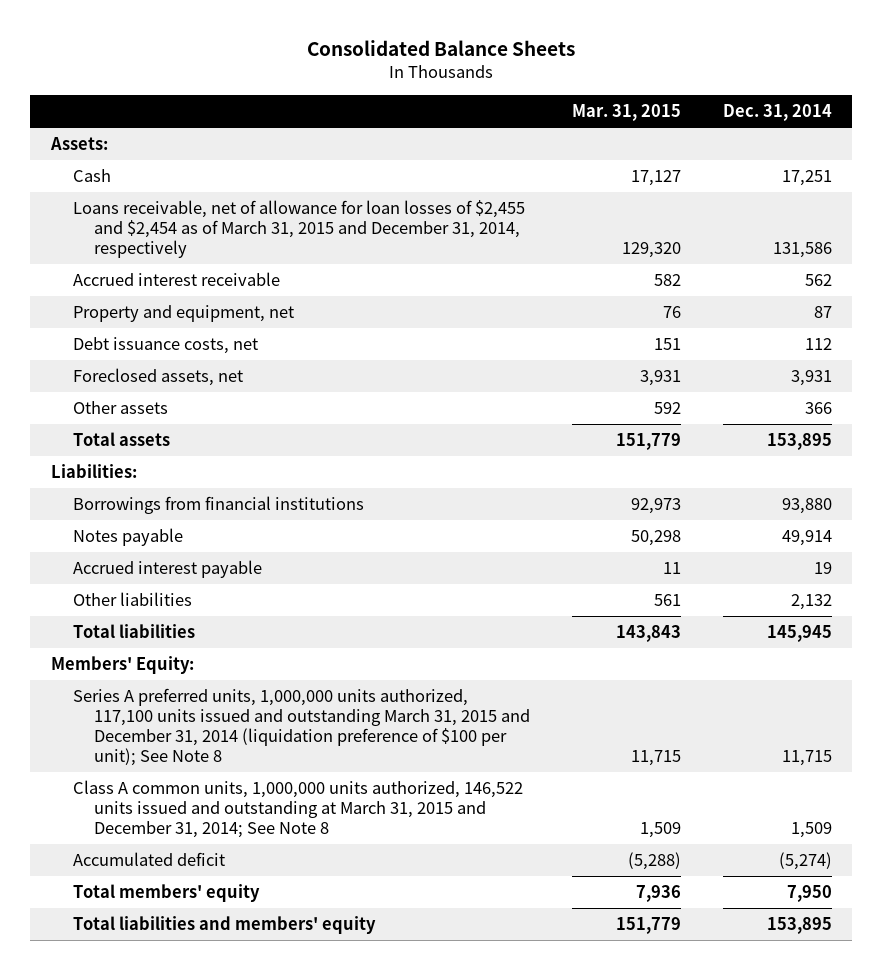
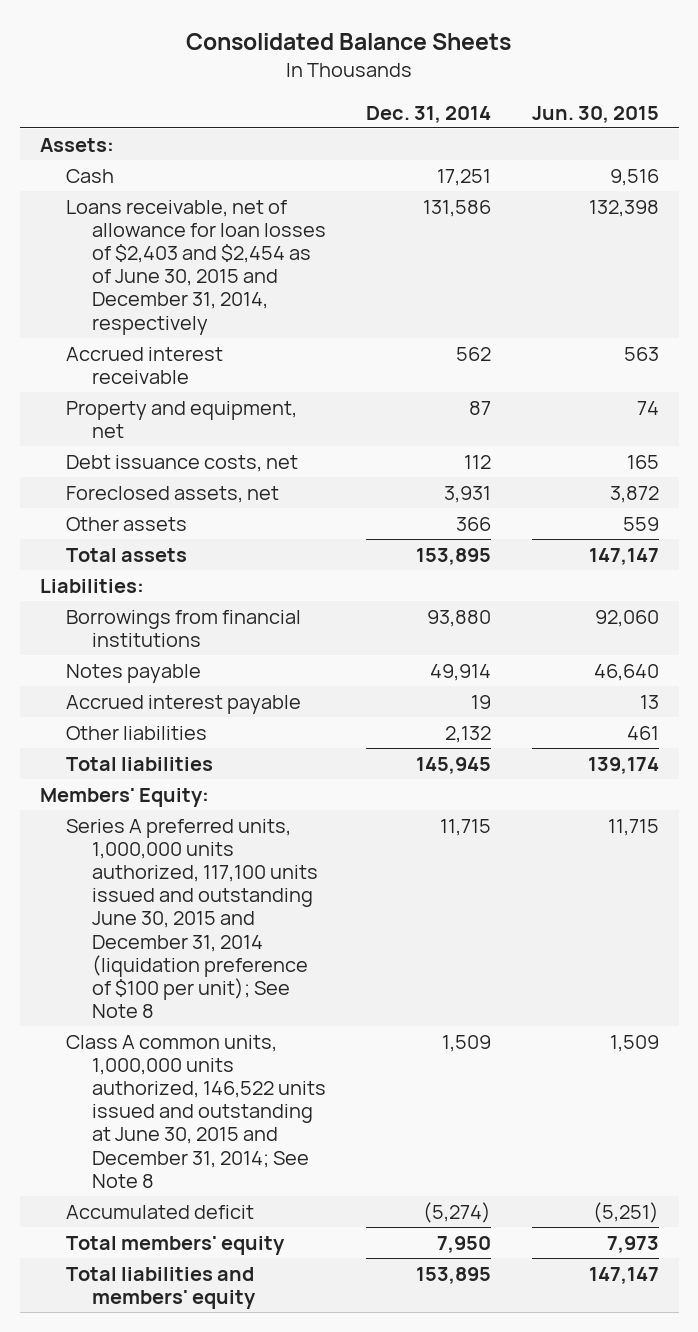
[571,104,681,122] Mar. 31, 2015 -> none
none -> [531,105,659,123] Jun. 30, 2015
[72,200,525,259] Loans receivable, net of allowance for loan losses of $2,455 and $2,454 as of March 31, 2015 and December 31, 2014, respectively -> [65,199,326,335] Loans receivable, net of allowance for loan losses of $2,403 and $2,454 as of June 30, 2015 and December 31, 2014, respectively
[72,688,531,767] Series A preferred units, 1,000,000 units authorized, 117,100 units issued and outstanding March 31, 2015 and December 31, 2014 (liquidation preference of $100 per unit); See Note 8 -> [65,818,318,1019] Series A preferred units, 1,000,000 units authorized, 117,100 units issued and outstanding June 30, 2015 and December 31, 2014 (liquidation preference of $100 per unit); See Note 8
[72,780,523,839] Class A common units, 1,000,000 units authorized, 146,522 units issued and outstanding at March 31, 2015 and December 31, 2014; See Note 8 -> [65,1034,326,1188] Class A common units, 1,000,000 units authorized, 146,522 units issued and outstanding at June 30, 2015 and December 31, 2014; See Note 8

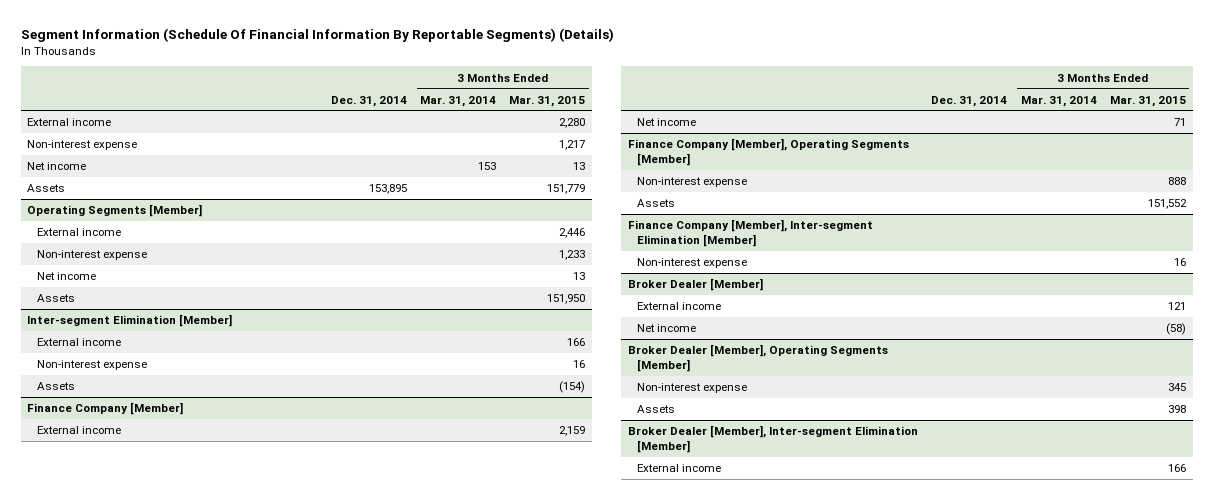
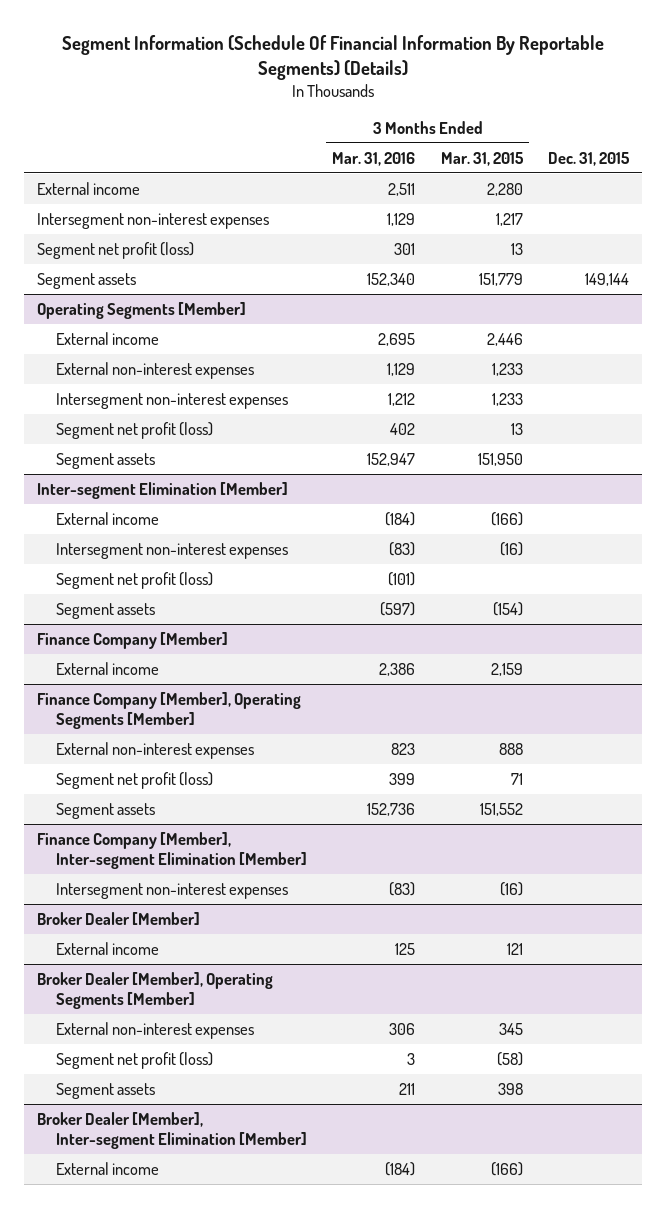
[330,95,407,107] Dec. 31, 2014 -> none
[419,95,496,107] Mar. 31, 2014 -> none
none -> [332,151,416,166] Mar. 31, 2016
none -> [548,151,631,166] Dec. 31, 2015
[27,140,138,151] Non-interest expense -> [37,212,270,229] Intersegment non-interest expenses
[27,162,87,171] Net income -> [37,241,195,259] Segment net profit (loss)
[27,184,66,193] Assets -> [37,272,137,289] Segment assets
none -> [55,361,254,379] External non-interest expenses
[36,250,147,261] Non-interest expense -> [55,392,288,409] Intersegment non-interest expenses
[36,272,96,281] Net income -> [55,421,213,439] Segment net profit (loss)
[36,294,75,303] Assets -> [55,452,155,469] Segment assets
[567,338,586,347] 166 -> [490,511,523,526] (166)
[36,360,147,371] Non-interest expense -> [55,542,288,559] Intersegment non-interest expenses
[573,360,586,369] 16 -> [499,541,523,556] (16)
none -> [55,571,213,589] Segment net profit (loss)
[36,382,75,391] Assets -> [55,602,155,619] Segment assets
[637,118,697,127] Net income -> none
[637,177,748,188] Non-interest expense -> [55,741,254,759] External non-interest expenses
none -> [55,771,213,789] Segment net profit (loss)
[637,199,676,208] Assets -> [55,802,155,819] Segment assets
[637,258,748,269] Non-interest expense -> [55,882,288,899] Intersegment non-interest expenses
[1173,258,1186,267] 16 -> [499,881,523,896] (16)
[637,324,697,333] Net income -> none
[637,383,748,394] Non-interest expense -> [55,1021,254,1039] External non-interest expenses
none -> [55,1051,213,1069] Segment net profit (loss)
[637,405,676,414] Assets -> [55,1082,155,1099] Segment assets
[1167,464,1186,473] 166 -> [490,1161,523,1176] (166)

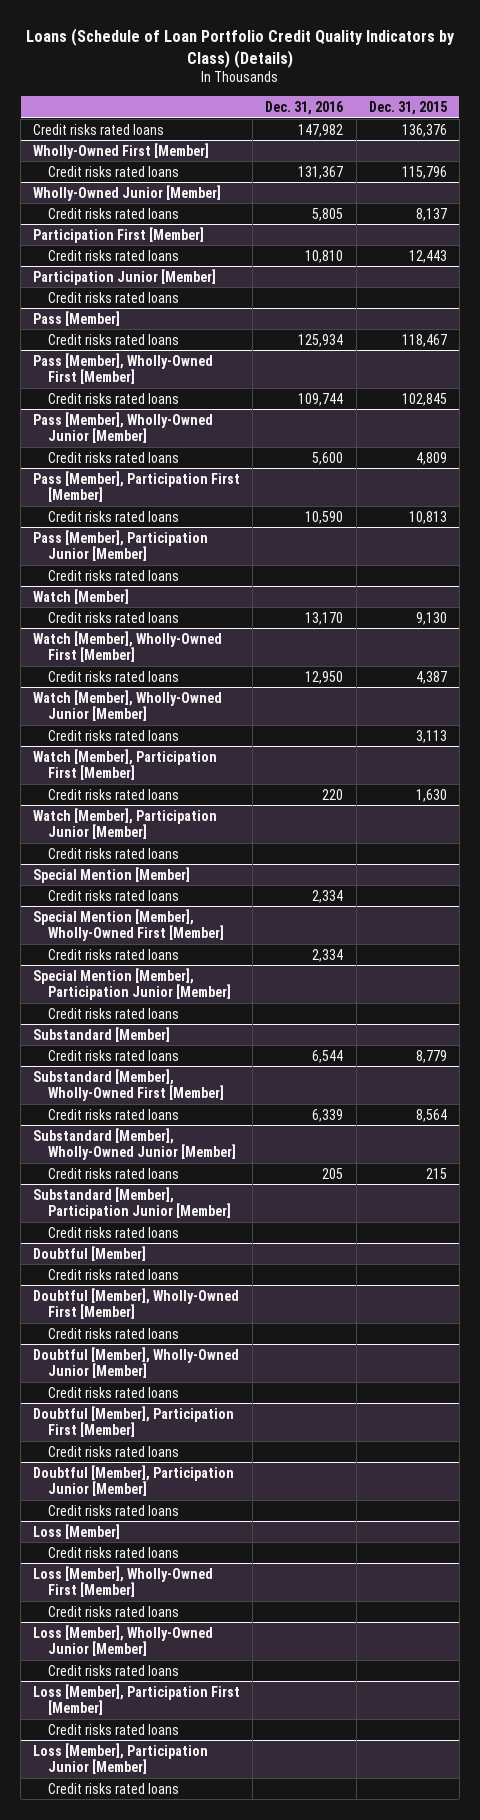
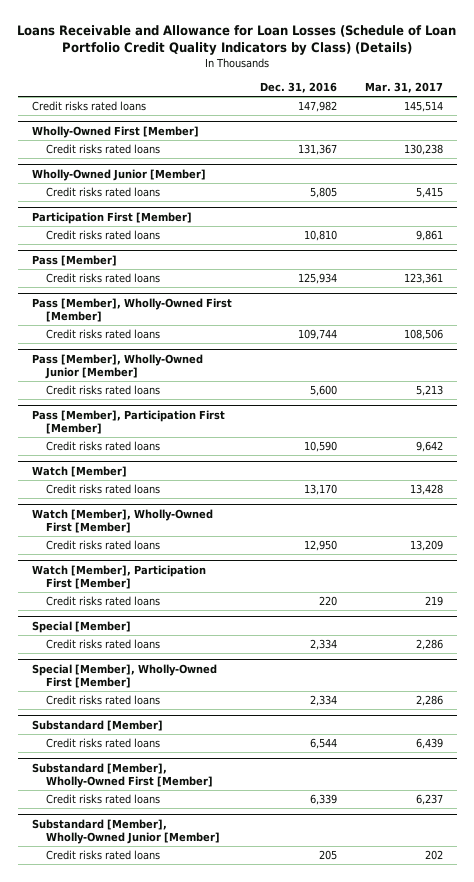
[25,28,455,68] Loans (Schedule of Loan Portfolio Credit Quality Indicators by Class) (Details) -> [17,24,457,56] Loans Receivable and Allowance for Loan Losses (Schedule of Loan Portfolio Credit Quality Indicators by Class) (Details)
[368,100,447,115] Dec. 31, 2015 -> none
none -> [364,82,443,94] Mar. 31, 2017
[33,268,217,285] Participation Junior [Member] -> none
[48,291,180,303] Credit risks rated loans -> none
[33,529,209,562] Pass [Member], Participation Junior [Member] -> none
[48,569,180,581] Credit risks rated loans -> none
[33,689,223,722] Watch [Member], Wholly-Owned Junior [Member] -> none
[48,729,180,741] Credit risks rated loans -> none
[33,807,218,840] Watch [Member], Participation Junior [Member] -> none
[48,847,180,859] Credit risks rated loans -> none
[33,866,191,883] Special Mention [Member] -> [31,620,131,633] Special [Member]
[33,908,225,942] Special Mention [Member], Wholly-Owned First [Member] -> [31,663,217,689] Special [Member], Wholly-Owned First [Member]
[33,967,232,1001] Special Mention [Member], Participation Junior [Member] -> none
[48,1007,180,1019] Credit risks rated loans -> none
[33,1186,232,1220] Substandard [Member], Participation Junior [Member] -> none
[48,1226,180,1238] Credit risks rated loans -> none
[33,1245,147,1261] Doubtful [Member] -> none
[48,1268,180,1280] Credit risks rated loans -> none
[33,1287,240,1320] Doubtful [Member], Wholly-Owned First [Member] -> none
[48,1327,180,1339] Credit risks rated loans -> none
[33,1346,240,1379] Doubtful [Member], Wholly-Owned Junior [Member] -> none
[48,1386,180,1398] Credit risks rated loans -> none
[33,1405,235,1438] Doubtful [Member], Participation First [Member] -> none
[48,1445,180,1457] Credit risks rated loans -> none
[33,1464,235,1497] Doubtful [Member], Participation Junior [Member] -> none
[48,1504,180,1516] Credit risks rated loans -> none
[33,1523,121,1539] Loss [Member] -> none
[48,1546,180,1558] Credit risks rated loans -> none
[33,1565,214,1598] Loss [Member], Wholly-Owned First [Member] -> none
[48,1605,180,1617] Credit risks rated loans -> none
[33,1624,214,1657] Loss [Member], Wholly-Owned Junior [Member] -> none
[48,1664,180,1676] Credit risks rated loans -> none
[33,1683,241,1716] Loss [Member], Participation First [Member] -> none
[48,1723,180,1735] Credit risks rated loans -> none
[33,1742,209,1775] Loss [Member], Participation Junior [Member] -> none
[48,1782,180,1794] Credit risks rated loans -> none

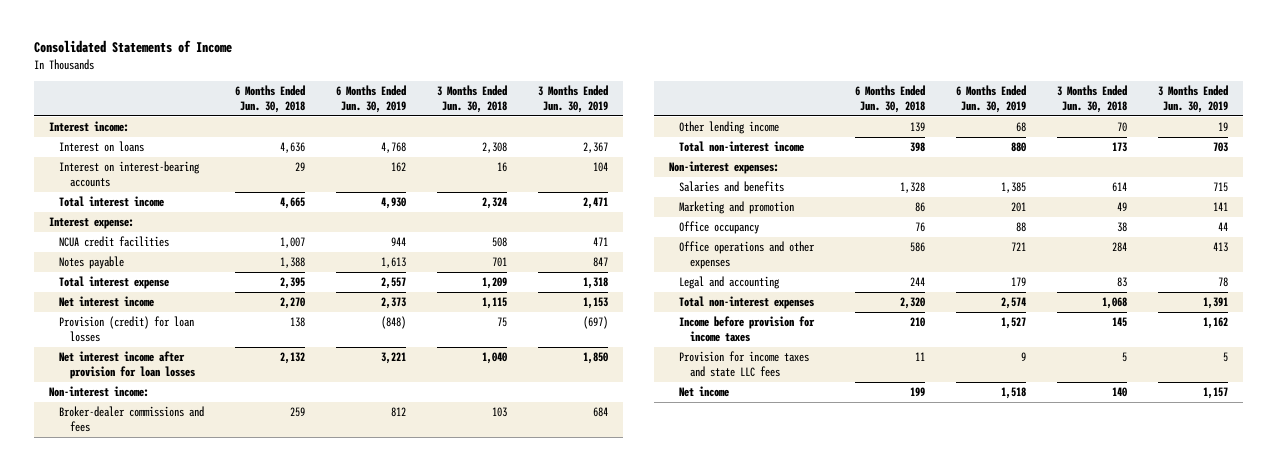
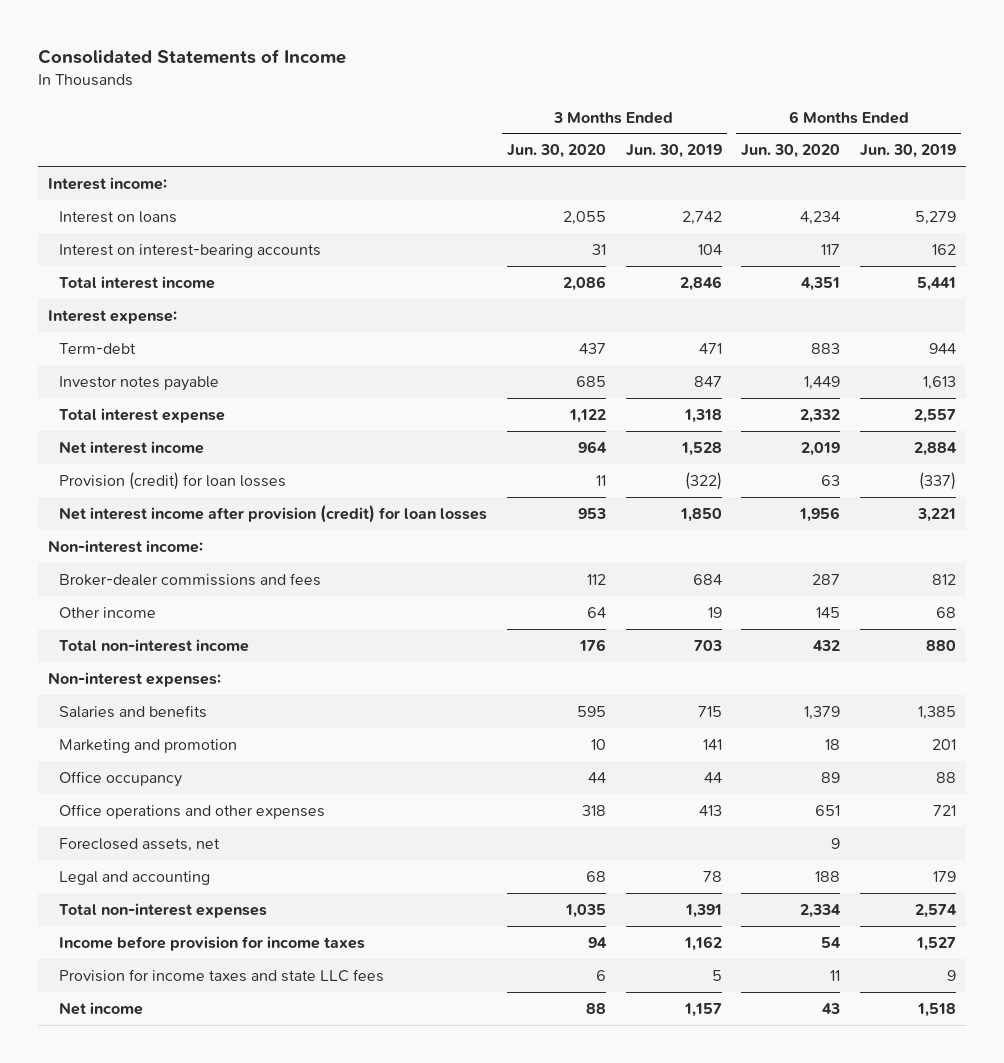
[235,85,306,113] 6 Months Ended Jun. 30, 2018 -> none
[437,85,508,113] 3 Months Ended Jun. 30, 2018 -> none
none -> [506,144,606,159] Jun. 30, 2020
none -> [741,144,841,159] Jun. 30, 2020
[381,142,407,154] 4,768 -> [915,210,957,225] 5,279
[582,142,608,154] 2,367 -> [681,210,722,225] 2,742
[381,197,407,210] 4,930 -> [917,276,957,291] 5,441
[582,197,608,210] 2,471 -> [679,275,722,291] 2,846
[59,236,170,248] NCUA credit facilities -> [59,342,137,354] Term-debt
[59,256,125,270] Notes payable -> [59,375,220,391] Investor notes payable
[381,297,407,310] 2,373 -> [914,441,958,456] 2,884
[582,297,608,310] 1,153 -> [680,441,722,456] 1,528
[381,316,407,330] (848) -> [919,471,957,490] (337)
[582,316,608,330] (697) -> [684,471,722,490] (322)
[59,351,195,380] Net interest income after provision for loan losses -> [59,504,488,523] Net interest income after provision (credit) for loan losses
[679,121,780,135] Other lending income -> [59,606,157,618] Other income
none -> [59,837,221,852] Foreclosed assets, net

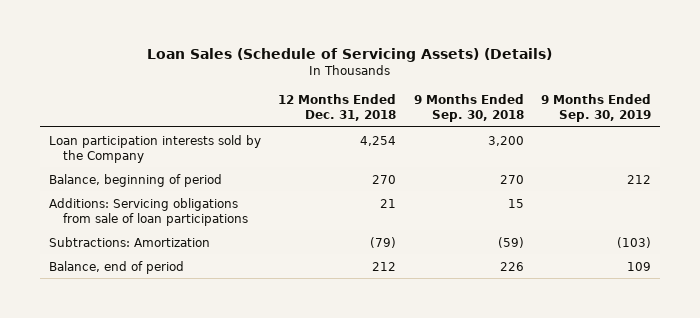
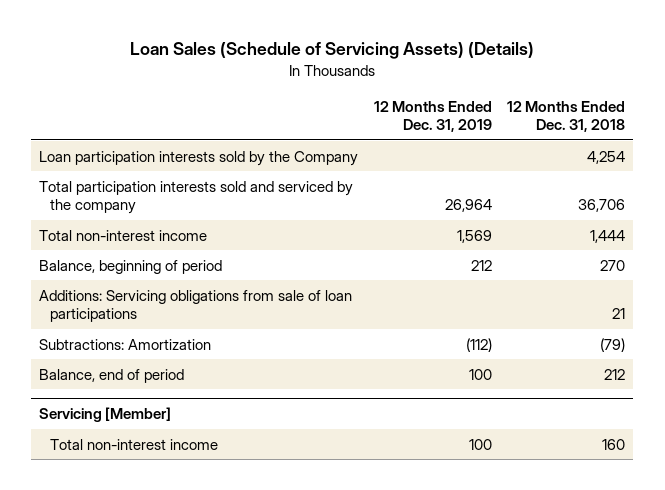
[413,93,524,122] 9 Months Ended Sep. 30, 2018 -> none
[541,93,652,122] 9 Months Ended Sep. 30, 2019 -> none
none -> [373,100,492,133] 12 Months Ended Dec. 31, 2019
none -> [39,180,354,215] Total participation interests sold and serviced by the company
none -> [39,229,208,241] Total non-interest income
none -> [39,407,172,423] Servicing [Member]
none -> [50,438,219,450] Total non-interest income

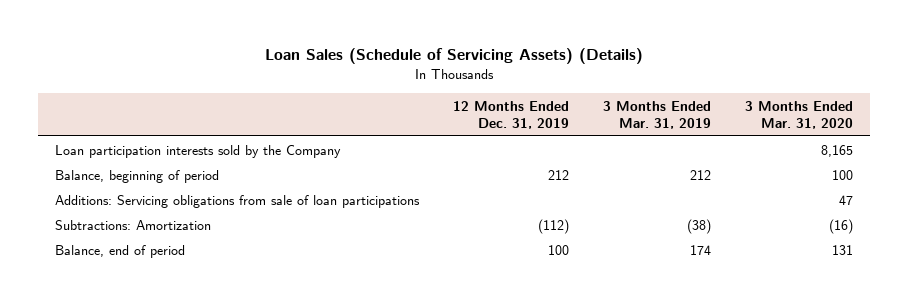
[507,100,626,133] 12 Months Ended Dec. 31, 2018 -> none
none -> [602,100,711,130] 3 Months Ended Mar. 31, 2019
none -> [744,100,853,130] 3 Months Ended Mar. 31, 2020
[39,180,354,215] Total participation interests sold and serviced by the company -> none
[39,229,208,241] Total non-interest income -> none
[39,407,172,423] Servicing [Member] -> none
[50,438,219,450] Total non-interest income -> none

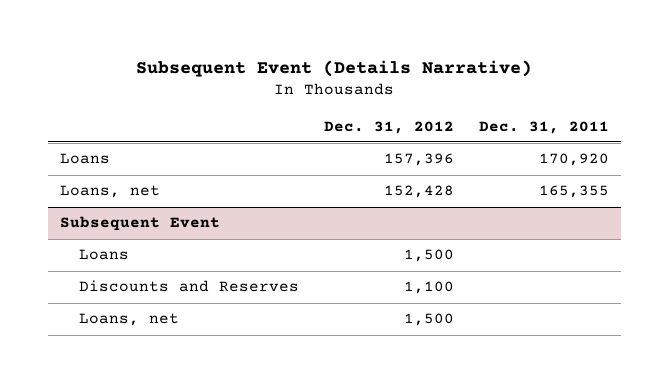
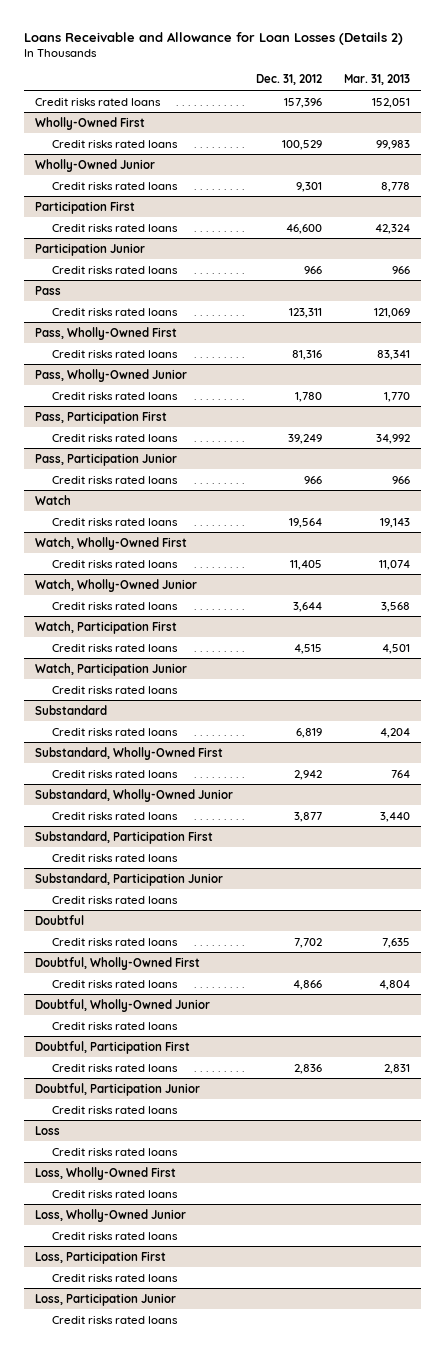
[136,59,533,77] Subsequent Event (Details Narrative) -> [24,31,404,45] Loans Receivable and Allowance for Loan Losses (Details 2)
[478,120,609,134] Dec. 31, 2011 -> none
none -> [344,74,411,86] Mar. 31, 2013
[60,185,161,199] Loans, net -> none
[60,216,221,232] Subsequent Event -> none
[79,280,300,293] Discounts and Reserves -> none
[79,313,180,327] Loans, net -> none
[60,153,111,165] Loans -> [35,97,162,106] Credit risks rated loans
none -> [35,116,146,130] Wholly-Owned First
[79,249,130,261] Loans -> [51,139,178,148] Credit risks rated loans
[403,249,454,263] 1,500 -> [281,139,322,150] 100,529
none -> [35,158,156,172] Wholly-Owned Junior
none -> [51,181,178,190] Credit risks rated loans
none -> [35,200,136,214] Participation First
none -> [51,223,178,232] Credit risks rated loans
none -> [35,242,146,256] Participation Junior
none -> [51,265,178,274] Credit risks rated loans
none -> [35,285,62,295] Pass
none -> [51,307,178,316] Credit risks rated loans
none -> [35,326,178,340] Pass, Wholly-Owned First
none -> [51,349,178,358] Credit risks rated loans
none -> [35,368,188,382] Pass, Wholly-Owned Junior
none -> [51,391,178,400] Credit risks rated loans
none -> [35,410,168,424] Pass, Participation First
none -> [51,433,178,442] Credit risks rated loans
none -> [35,452,178,466] Pass, Participation Junior
none -> [51,475,178,484] Credit risks rated loans
none -> [35,494,72,505] Watch
none -> [51,517,178,526] Credit risks rated loans
none -> [35,536,188,550] Watch, Wholly-Owned First
none -> [51,559,178,568] Credit risks rated loans
none -> [35,578,198,592] Watch, Wholly-Owned Junior
none -> [51,601,178,610] Credit risks rated loans
none -> [35,620,178,634] Watch, Participation First
none -> [51,643,178,652] Credit risks rated loans
none -> [35,662,188,676] Watch, Participation Junior
none -> [51,685,178,694] Credit risks rated loans
none -> [35,704,108,715] Substandard
none -> [51,727,178,736] Credit risks rated loans
none -> [35,746,224,760] Substandard, Wholly-Owned First
none -> [51,769,178,778] Credit risks rated loans
none -> [35,788,234,802] Substandard, Wholly-Owned Junior
none -> [51,811,178,820] Credit risks rated loans
none -> [35,830,214,844] Substandard, Participation First
none -> [51,853,178,862] Credit risks rated loans
none -> [35,872,224,886] Substandard, Participation Junior
none -> [51,895,178,904] Credit risks rated loans
none -> [35,914,85,925] Doubtful
none -> [51,937,178,946] Credit risks rated loans
none -> [35,956,201,970] Doubtful, Wholly-Owned First
none -> [51,979,178,988] Credit risks rated loans
none -> [35,998,211,1012] Doubtful, Wholly-Owned Junior
none -> [51,1021,178,1030] Credit risks rated loans
none -> [35,1040,191,1054] Doubtful, Participation First
none -> [51,1063,178,1072] Credit risks rated loans
none -> [35,1082,201,1096] Doubtful, Participation Junior
none -> [51,1105,178,1114] Credit risks rated loans
none -> [35,1125,61,1135] Loss
none -> [51,1147,178,1156] Credit risks rated loans
none -> [35,1166,177,1180] Loss, Wholly-Owned First
none -> [51,1189,178,1198] Credit risks rated loans
none -> [35,1208,187,1222] Loss, Wholly-Owned Junior
none -> [51,1231,178,1240] Credit risks rated loans
none -> [35,1250,167,1264] Loss, Participation First
none -> [51,1273,178,1282] Credit risks rated loans
none -> [35,1292,177,1306] Loss, Participation Junior
none -> [51,1315,178,1324] Credit risks rated loans

